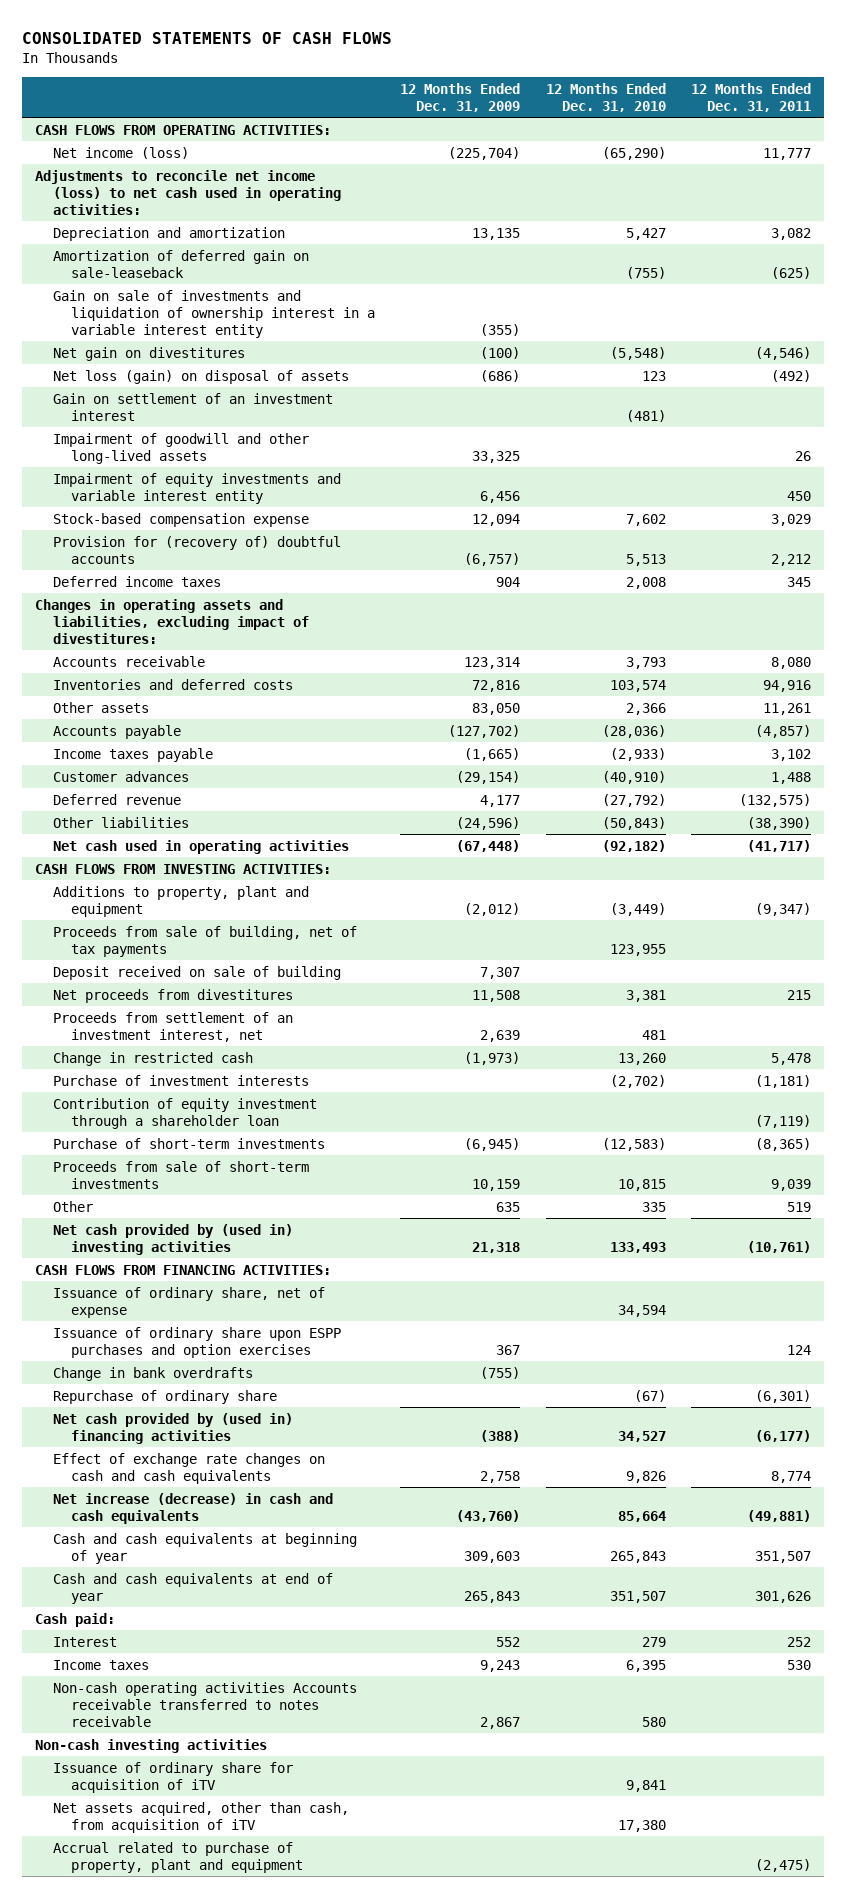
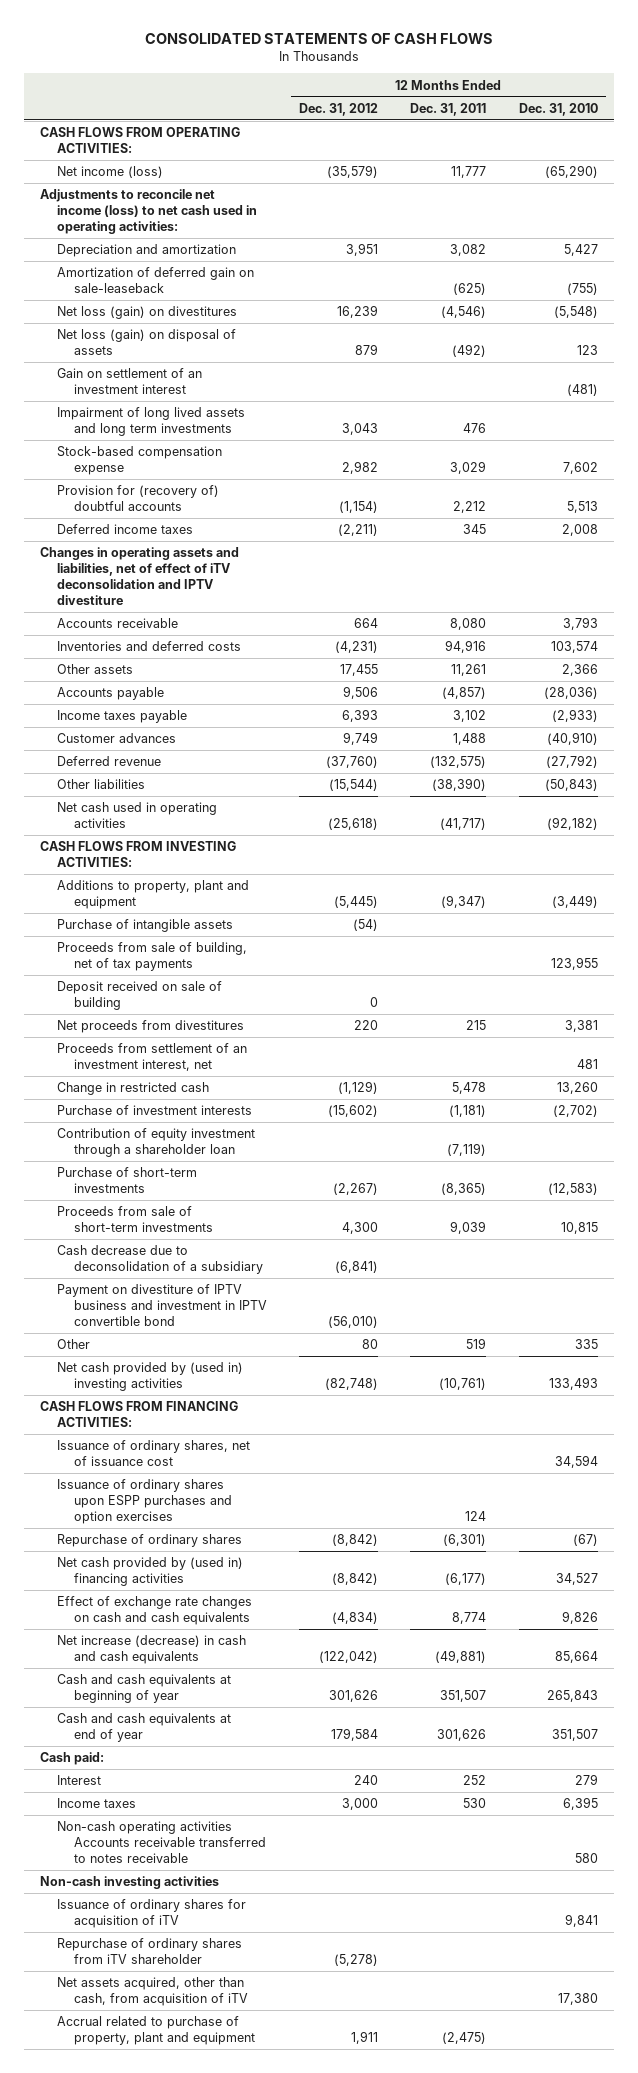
[400,82,521,112] 12 Months Ended Dec. 31, 2009 -> none
none -> [299,102,379,116] Dec. 31, 2012
[53,289,375,338] Gain on sale of investments and liquidation of ownership interest in a variable interest entity -> none
[53,346,246,361] Net gain on divestitures -> [57,306,238,320] Net loss (gain) on divestitures
[53,472,342,504] Impairment of equity investments and variable interest entity -> none
[53,432,310,464] Impairment of goodwill and other long-lived assets -> [57,407,246,437] Impairment of long lived assets and long term investments
[795,450,812,461] 26 -> [463,423,487,434] 476
[35,598,310,644] Changes in operating assets and liabilities, excluding impact of divestitures: -> [40,547,240,606] Changes in operating assets and liabilities, net of effect of iTV deconsolidation and IPTV divestiture
none -> [57,919,234,933] Purchase of intangible assets
none -> [57,1245,263,1275] Cash decrease due to deconsolidation of a subsidiary
none -> [57,1284,267,1327] Payment on divestiture of IPTV business and investment in IPTV convertible bond
[53,1366,254,1381] Change in bank overdrafts -> none
[53,1286,326,1318] Issuance of ordinary share, net of expense -> [57,1440,251,1467] Issuance of ordinary shares, net of issuance cost
[53,1326,342,1358] Issuance of ordinary share upon ESPP purchases and option exercises -> [57,1479,232,1525] Issuance of ordinary shares upon ESPP purchases and option exercises
[53,1389,278,1404] Repurchase of ordinary share -> [57,1534,243,1548] Repurchase of ordinary shares
[53,1761,294,1793] Issuance of ordinary share for acquisition of iTV -> [57,1899,247,1929] Issuance of ordinary shares for acquisition of iTV
none -> [57,1938,243,1965] Repurchase of ordinary shares from iTV shareholder

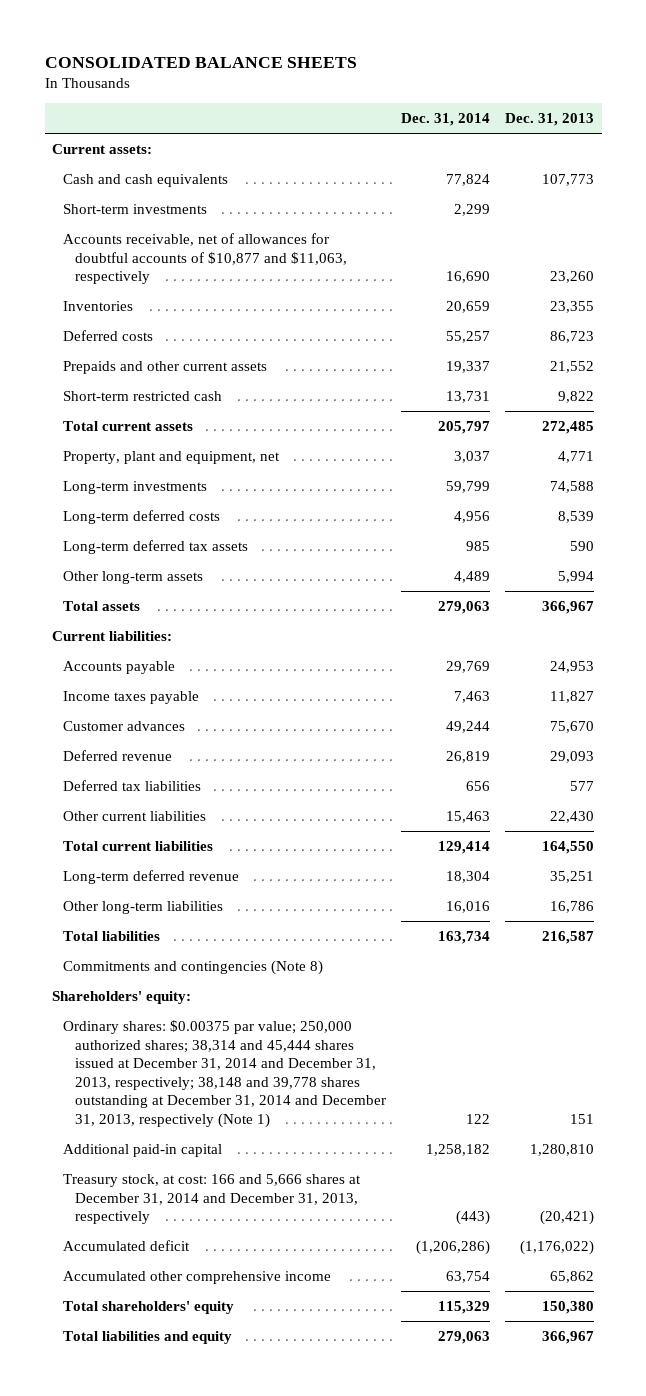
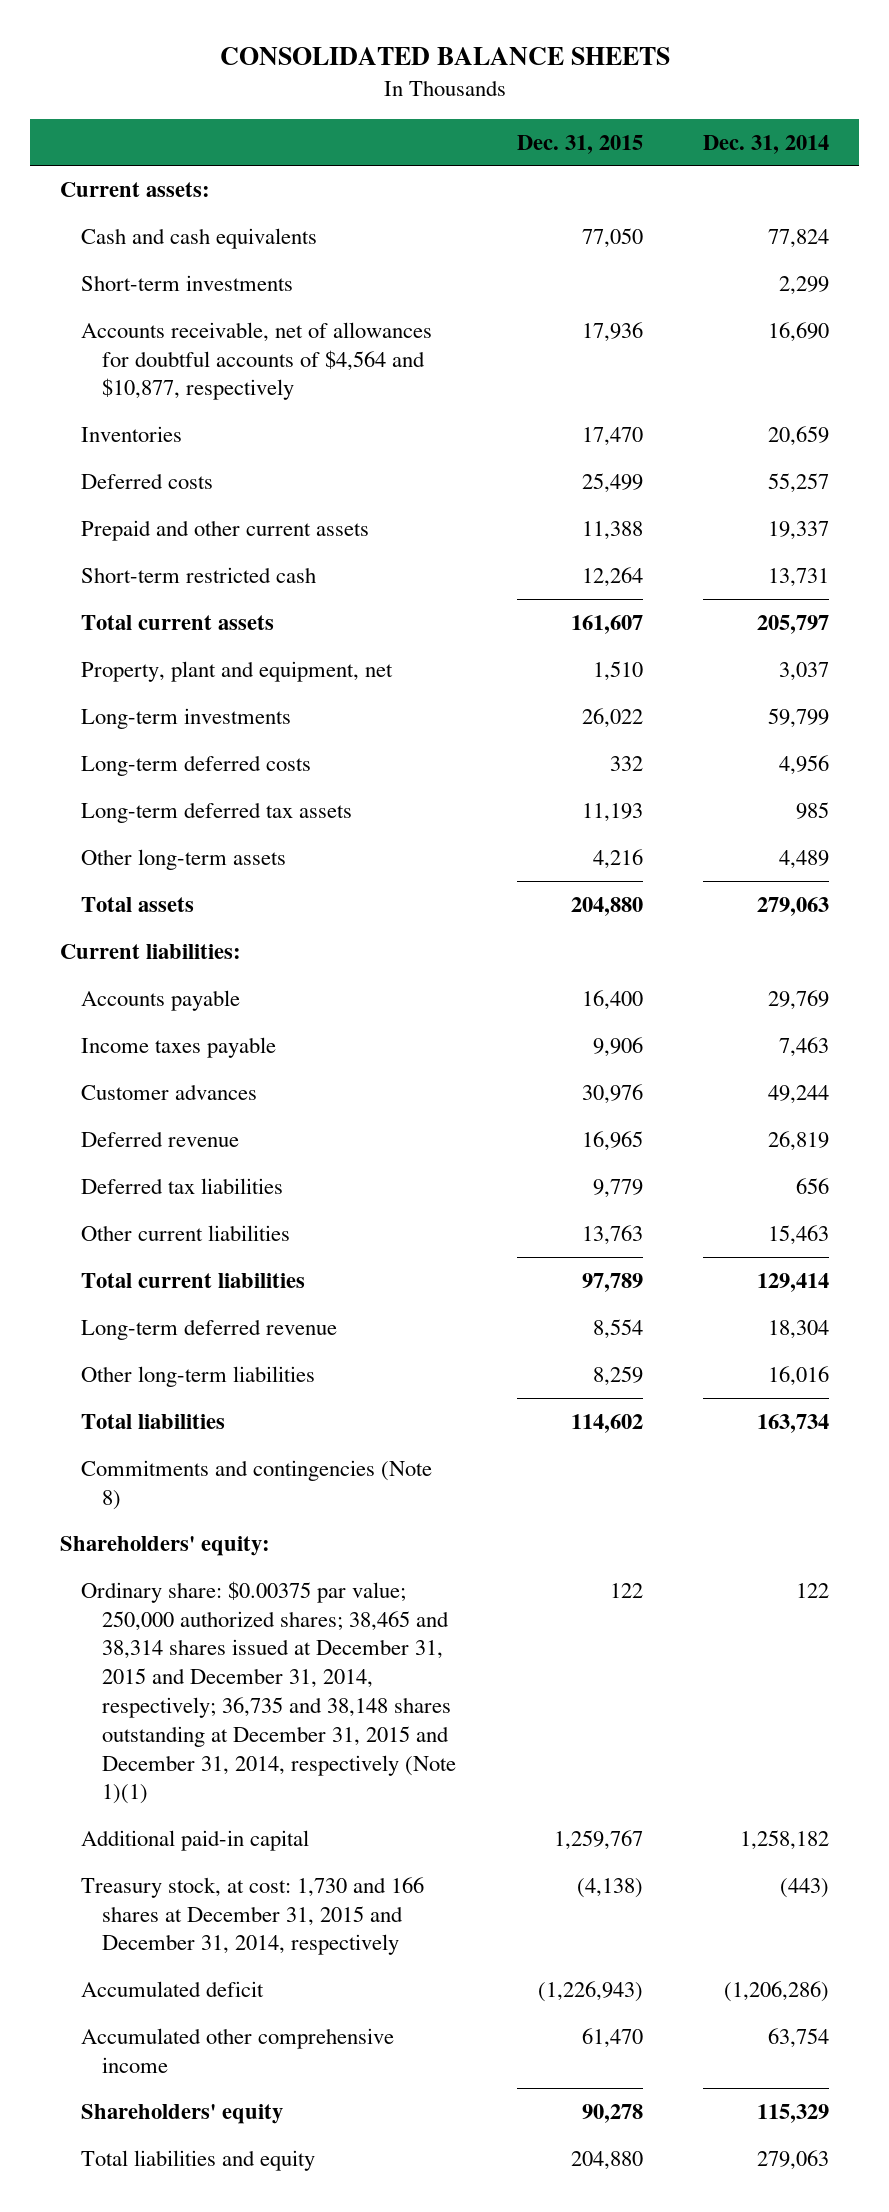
[504,113,594,127] Dec. 31, 2013 -> none
none -> [516,134,643,154] Dec. 31, 2015
[63,232,347,285] Accounts receivable, net of allowances for doubtful accounts of $10,877 and $11,063, respectively -> [81,321,433,401] Accounts receivable, net of allowances for doubtful accounts of $4,564 and $10,877, respectively
[63,360,268,374] Prepaids and other current assets -> [81,519,370,541] Prepaid and other current assets
[63,1019,386,1129] Ordinary shares: $0.00375 par value; 250,000 authorized shares; 38,314 and 45,444 shares issued at December 31, 2014 and December 31, 2013, respectively; 38,148 and 39,778 shares outstanding at December 31, 2014 and December 31, 2013, respectively (Note 1) -> [81,1580,457,1805] Ordinary share: $0.00375 par value; 250,000 authorized shares; 38,465 and 38,314 shares issued at December 31, 2015 and December 31, 2014, respectively; 36,735 and 38,148 shares outstanding at December 31, 2015 and December 31, 2014, respectively (Note 1)(1)
[63,1173,362,1225] Treasury stock, at cost: 166 and 5,666 shares at December 31, 2014 and December 31, 2013, respectively -> [81,1876,425,1956] Treasury stock, at cost: 1,730 and 166 shares at December 31, 2015 and December 31, 2014, respectively
[63,1300,235,1314] Total shareholders' equity -> [81,2103,284,2124] Shareholders' equity

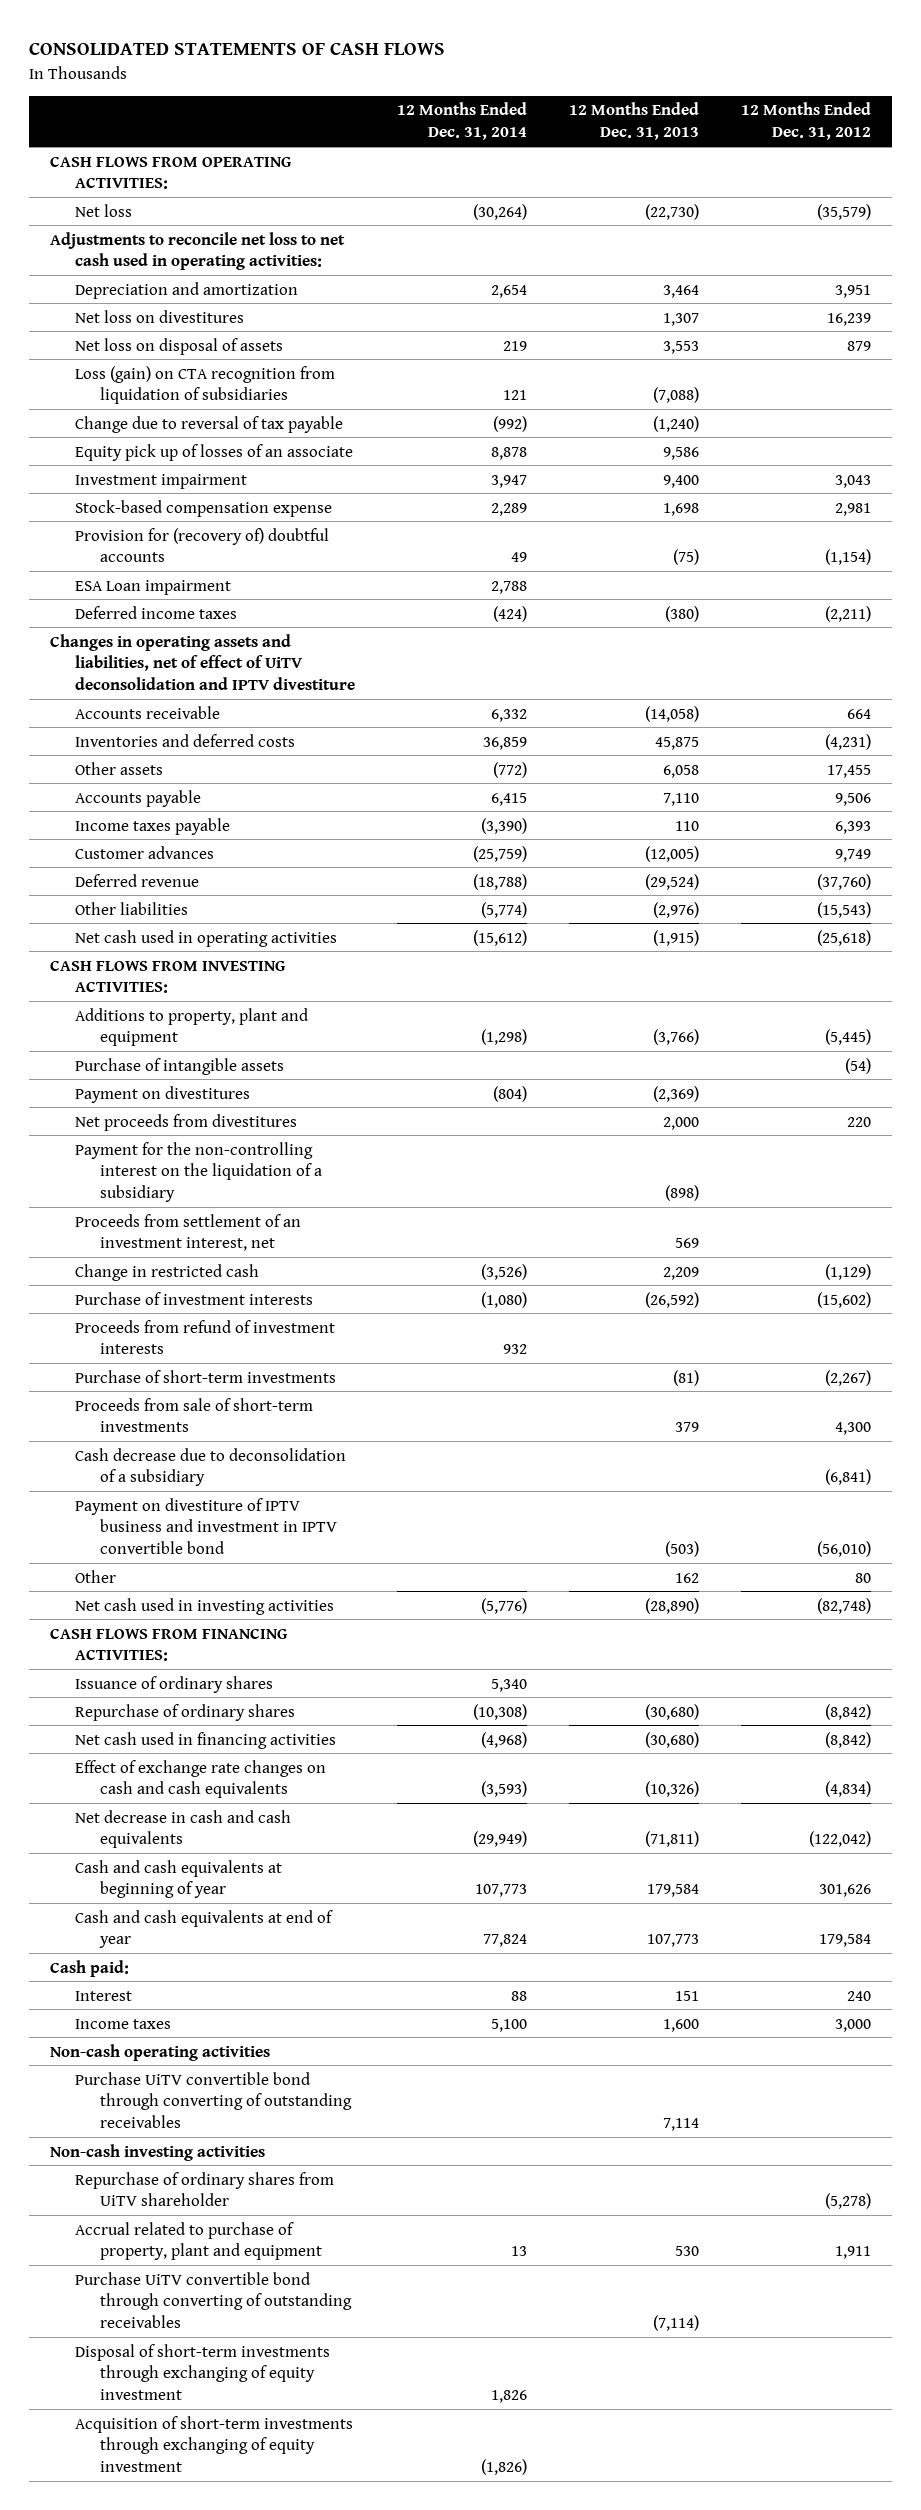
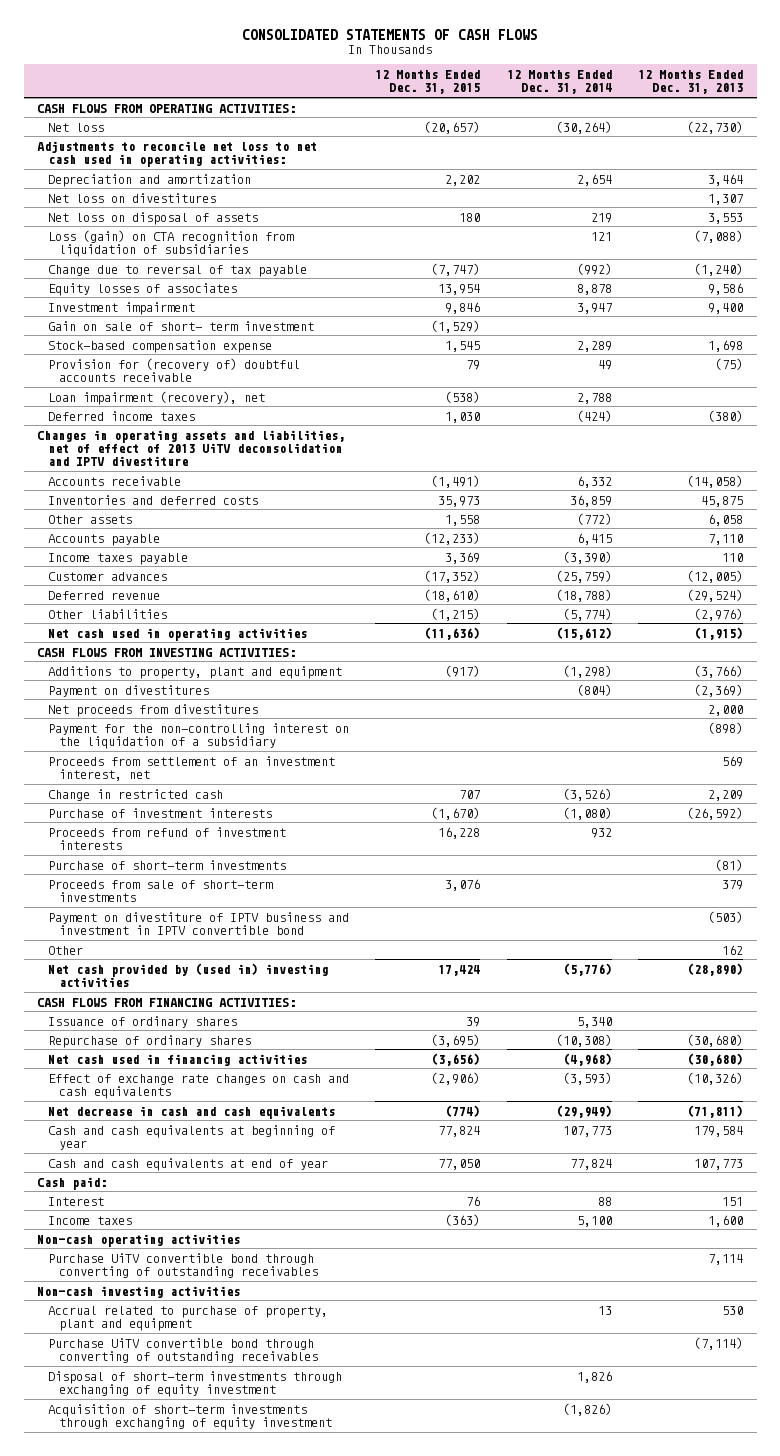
[740,102,871,141] 12 Months Ended Dec. 31, 2012 -> none
none -> [375,69,481,95] 12 Months Ended Dec. 31, 2015
[74,443,353,461] Equity pick up of losses of an associate -> [47,282,237,296] Equity losses of associates
none -> [47,320,314,331] Gain on sale of short- term investment
[74,527,329,563] Provision for (recovery of) doubtful accounts -> [47,357,300,382] Provision for (recovery of) doubtful accounts receivable
[74,579,231,595] ESA Loan impairment -> [47,390,265,405] Loan impairment (recovery), net
[49,633,355,691] Changes in operating assets and liabilities, net of effect of UiTV deconsolidation and IPTV divestiture -> [37,429,346,467] Changes in operating assets and liabilities, net of effect of 2013 UiTV deconsolidation and IPTV divestiture
[74,1057,284,1075] Purchase of intangible assets -> none
[74,1447,346,1487] Cash decrease due to deconsolidation of a subsidiary -> none
[74,1597,334,1615] Net cash used in investing activities -> [47,962,328,987] Net cash provided by (used in) investing activities
[74,2171,334,2207] Repurchase of ordinary shares from UiTV shareholder -> none

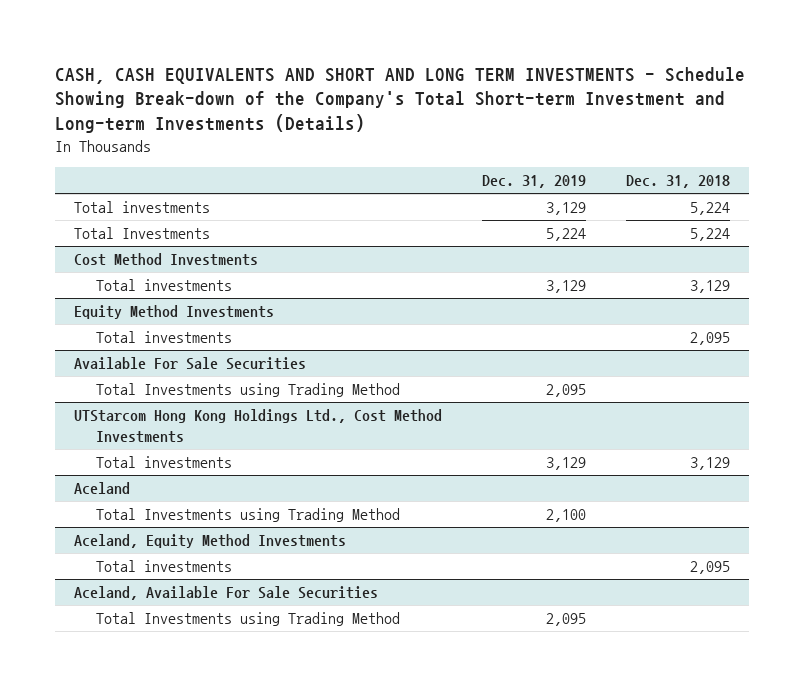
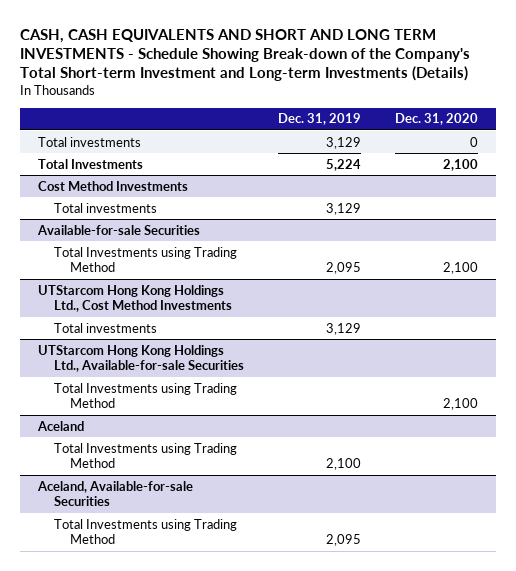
[625,175,730,189] Dec. 31, 2018 -> none
none -> [395,113,479,126] Dec. 31, 2020
[74,305,275,320] Equity Method Investments -> none
[95,331,232,344] Total investments -> none
[74,357,307,371] Available For Sale Securities -> [36,224,200,235] Available-for-sale Securities
none -> [37,344,244,373] UTStarcom Hong Kong Holdings Ltd., Available-for-sale Securities
none -> [53,382,237,409] Total Investments using Trading Method
[74,534,347,549] Aceland, Equity Method Investments -> none
[95,560,232,573] Total investments -> none
[74,586,379,601] Aceland, Available For Sale Securities -> [36,480,193,507] Aceland, Available-for-sale Securities

